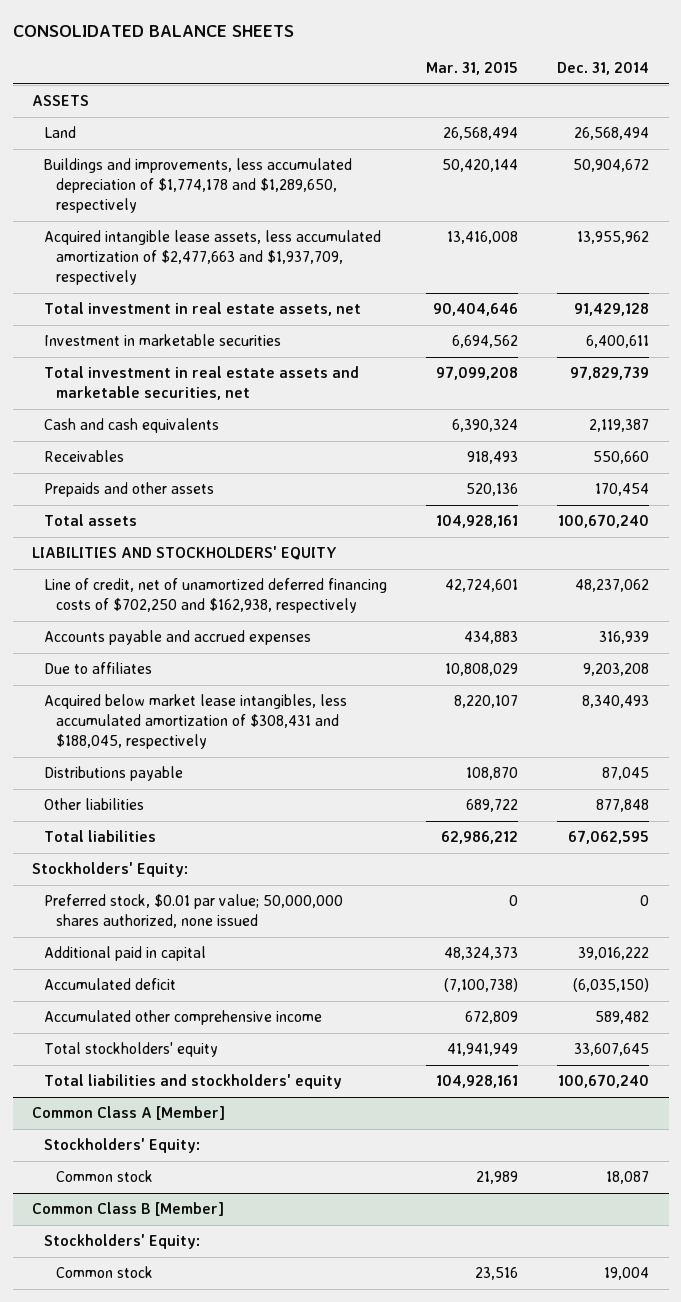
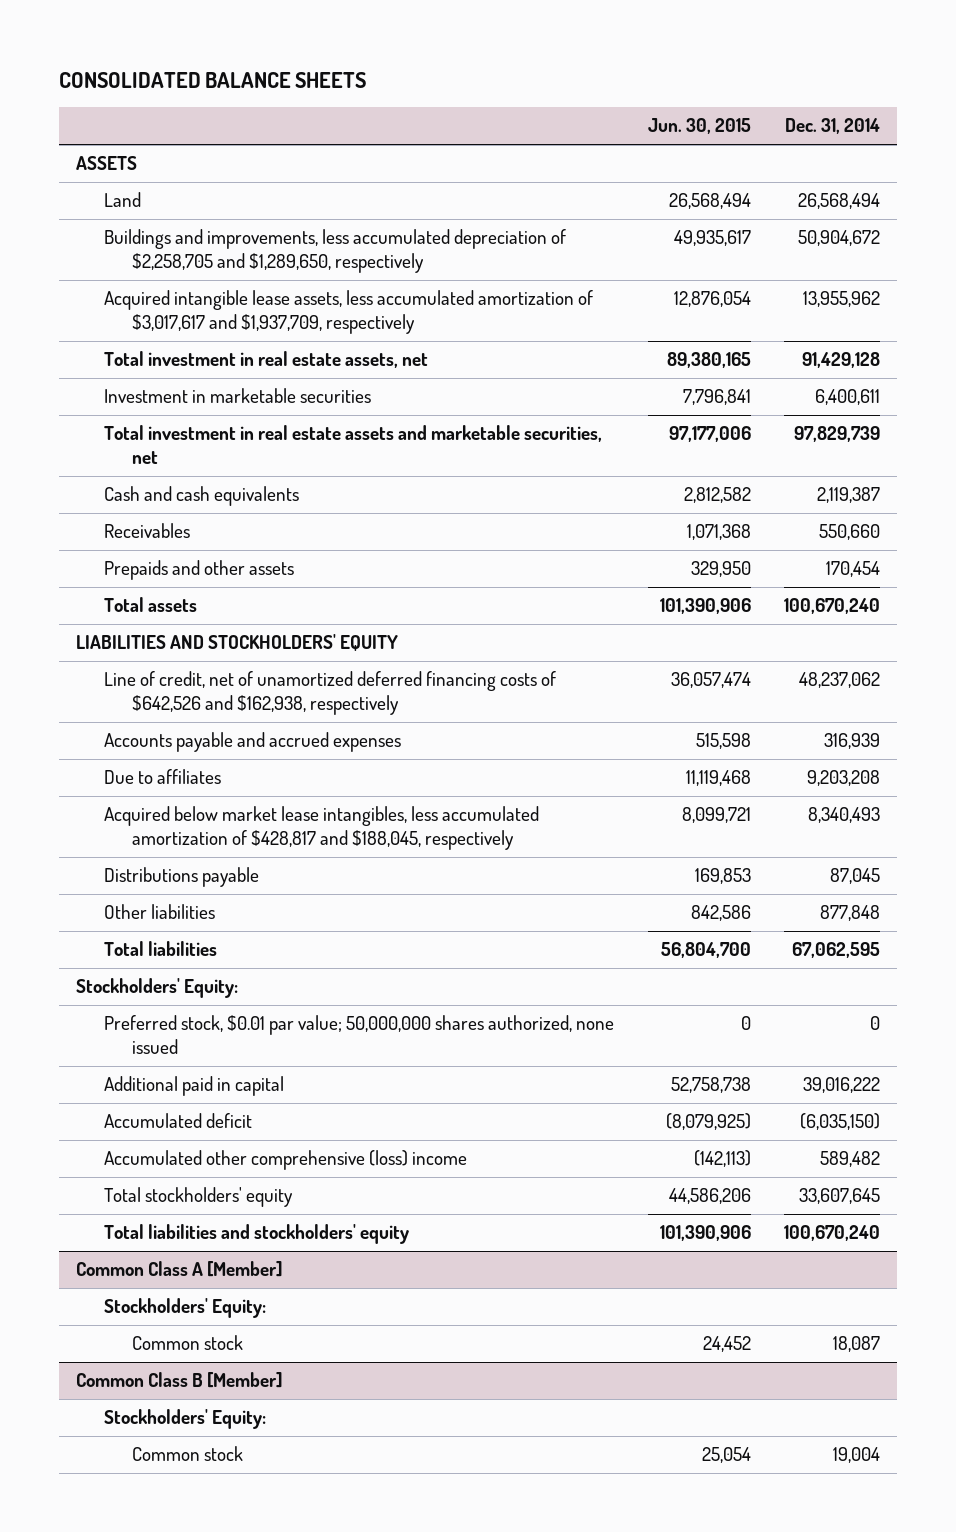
[426,62,519,76] Mar. 31, 2015 -> none
none -> [647,118,751,135] Jun. 30, 2015
[44,158,353,214] Buildings and improvements, less accumulated depreciation of $1,774,178 and $1,289,650, respectively -> [103,229,566,273] Buildings and improvements, less accumulated depreciation of $2,258,705 and $1,289,650, respectively
[44,230,382,286] Acquired intangible lease assets, less accumulated amortization of $2,477,663 and $1,937,709, respectively -> [103,290,593,334] Acquired intangible lease assets, less accumulated amortization of $3,017,617 and $1,937,709, respectively
[44,578,388,614] Line of credit, net of unamortized deferred financing costs of $702,250 and $162,938, respectively -> [103,671,556,715] Line of credit, net of unamortized deferred financing costs of $642,526 and $162,938, respectively
[44,694,348,750] Acquired below market lease intangibles, less accumulated amortization of $308,431 and $188,045, respectively -> [103,806,539,850] Acquired below market lease intangibles, less accumulated amortization of $428,817 and $188,045, respectively
[44,1010,323,1026] Accumulated other comprehensive income -> [103,1150,467,1171] Accumulated other comprehensive (loss) income

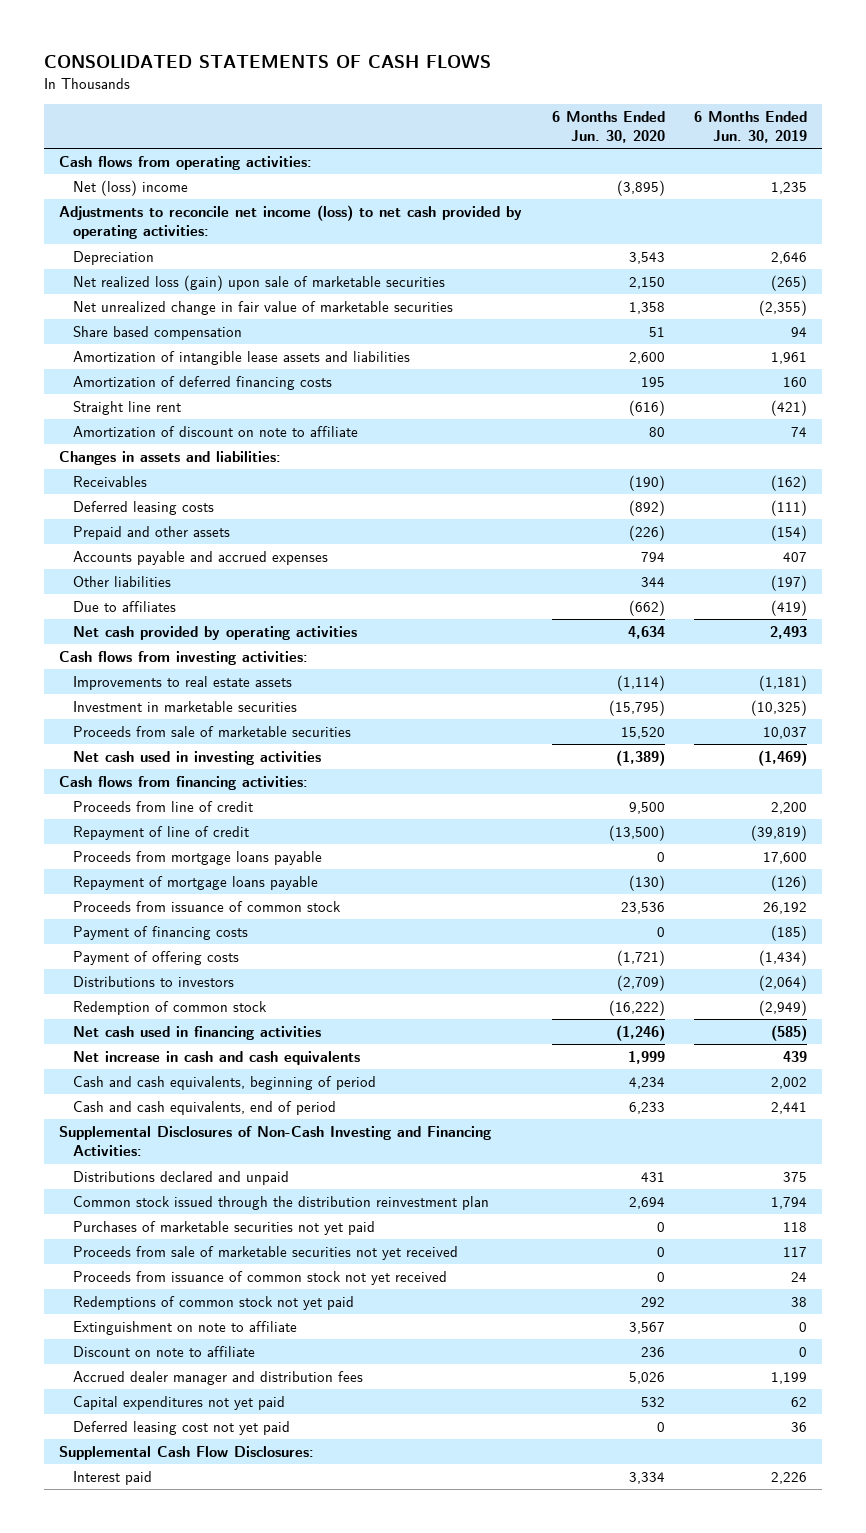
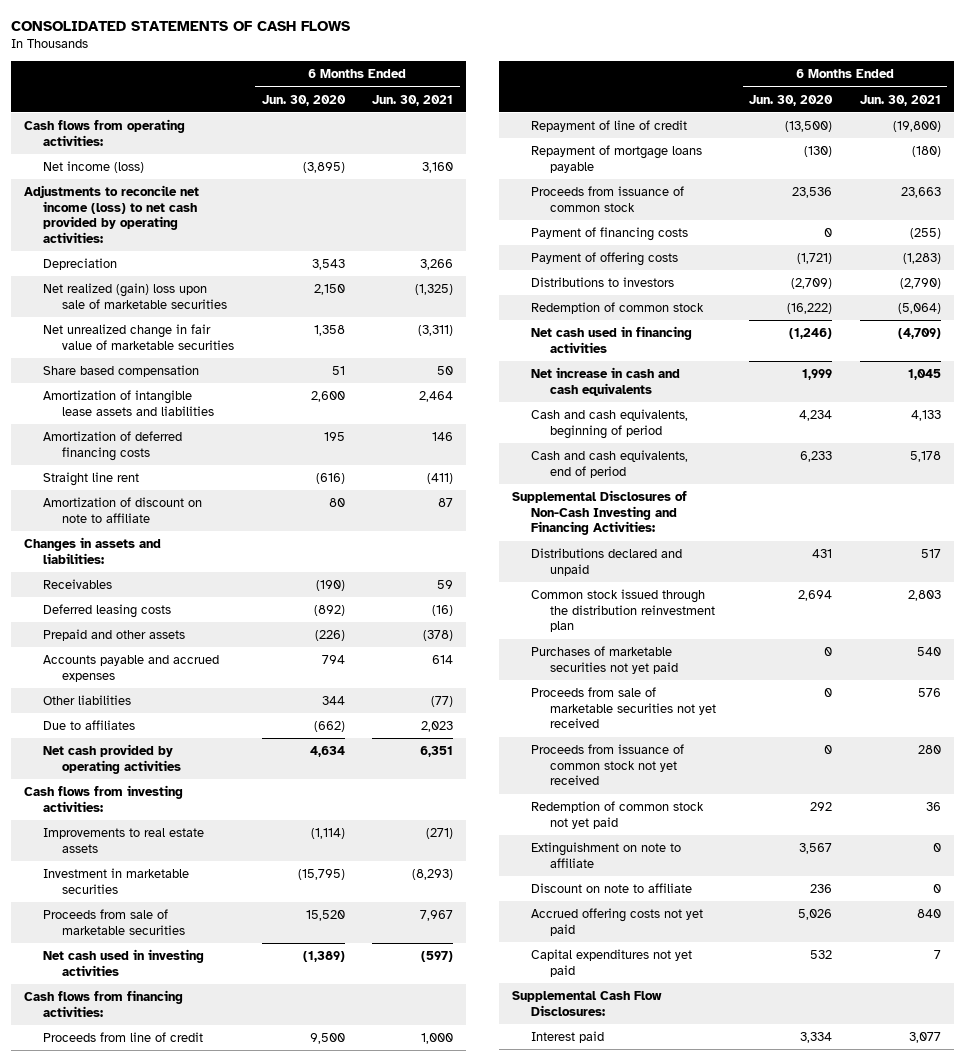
[694,110,808,144] 6 Months Ended Jun. 30, 2019 -> none
none -> [371,94,453,106] Jun. 30, 2021
[72,180,188,197] Net (loss) income -> [43,161,145,174] Net income (loss)
[72,275,445,292] Net realized loss (gain) upon sale of marketable securities -> [43,283,228,309] Net realized (gain) loss upon sale of marketable securities
[72,851,322,866] Proceeds from mortgage loans payable -> none
[72,1296,354,1311] Redemptions of common stock not yet paid -> [531,801,705,829] Redemption of common stock not yet paid
[72,1371,363,1386] Accrued dealer manager and distribution fees -> [531,908,704,936] Accrued offering costs not yet paid
[72,1421,290,1436] Deferred leasing cost not yet paid -> none

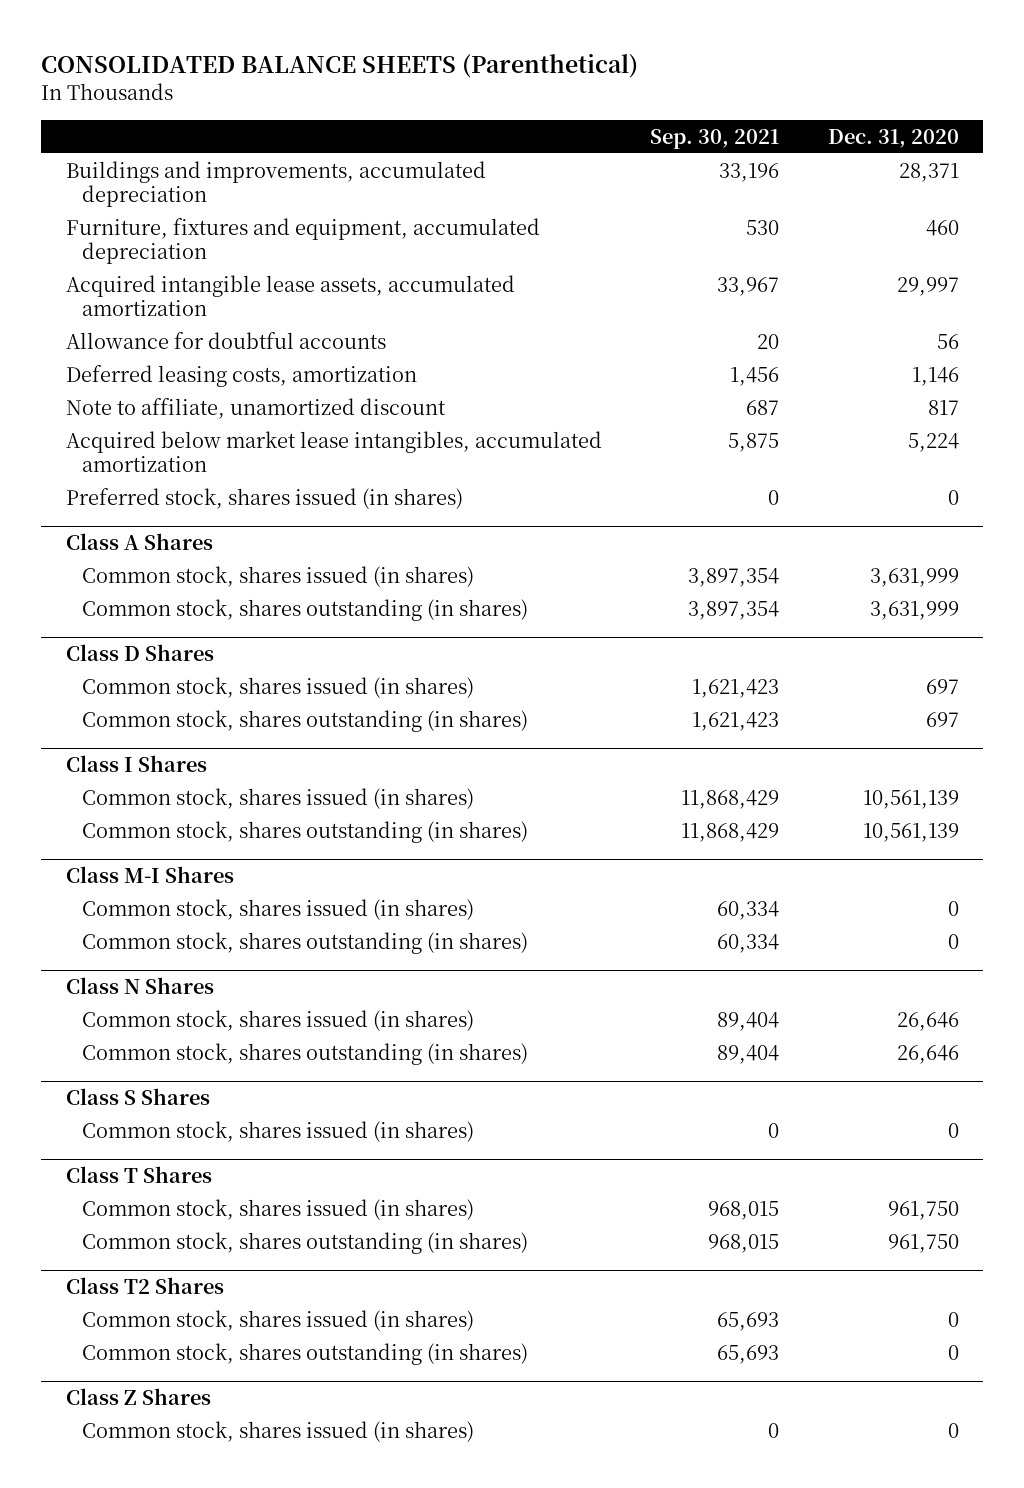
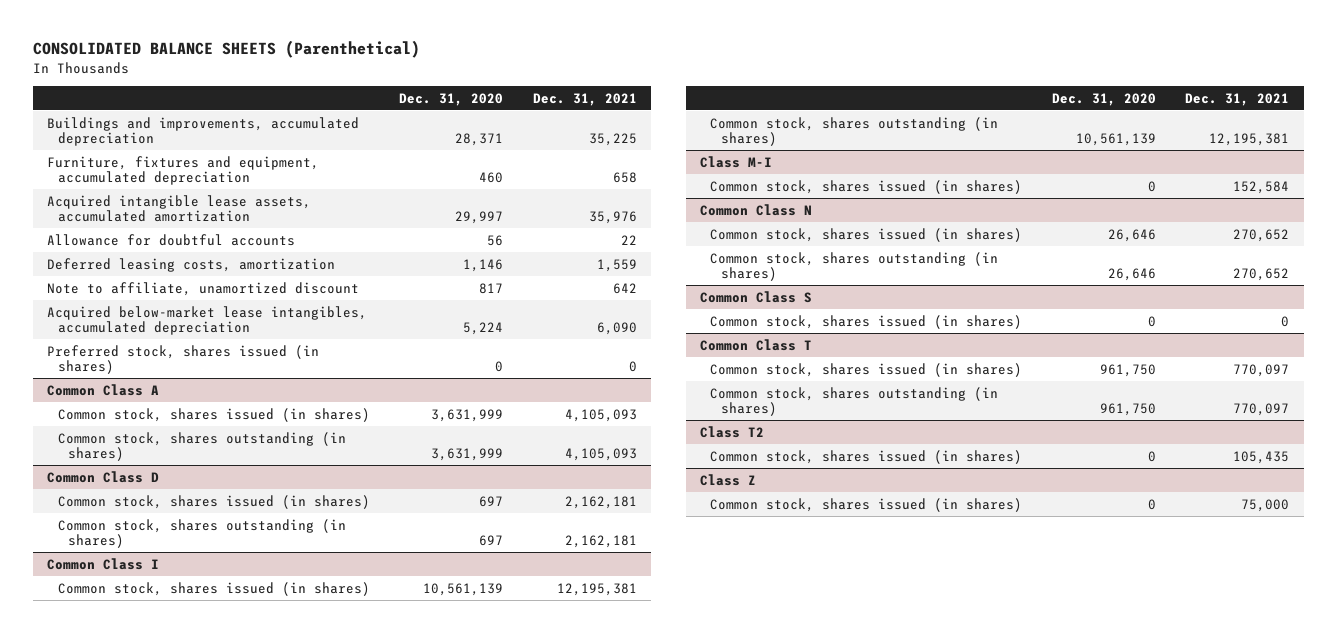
[650,128,780,149] Sep. 30, 2021 -> none
none -> [532,92,637,106] Dec. 31, 2021
[65,430,602,473] Acquired below market lease intangibles, accumulated amortization -> [47,305,368,336] Acquired below-market lease intangibles, accumulated depreciation
[65,532,213,550] Class A Shares -> [47,383,160,396] Common Class A
[65,643,214,661] Class D Shares -> [47,470,160,483] Common Class D
[65,754,207,772] Class I Shares -> [47,557,160,570] Common Class I
[65,865,234,883] Class M-I Shares -> [700,155,773,168] Class M-I
[82,931,529,954] Common stock, shares outstanding (in shares) -> none
[65,976,214,994] Class N Shares -> [700,203,813,216] Common Class N
[65,1087,210,1105] Class S Shares -> [700,290,813,303] Common Class S
[65,1165,212,1183] Class T Shares -> [700,338,813,351] Common Class T
[65,1276,224,1294] Class T2 Shares -> [700,425,765,438] Class T2
[82,1342,529,1365] Common stock, shares outstanding (in shares) -> none
[65,1387,211,1405] Class Z Shares -> [700,473,757,486] Class Z

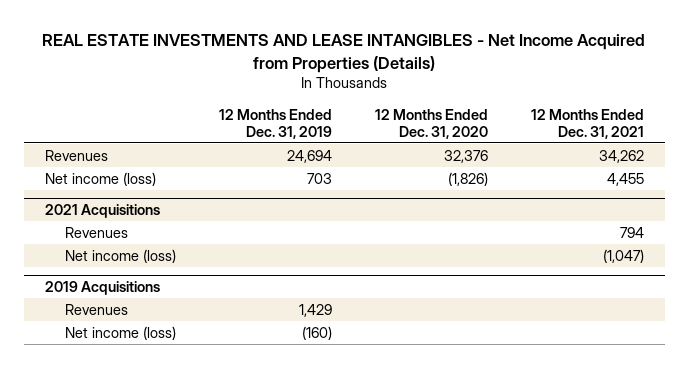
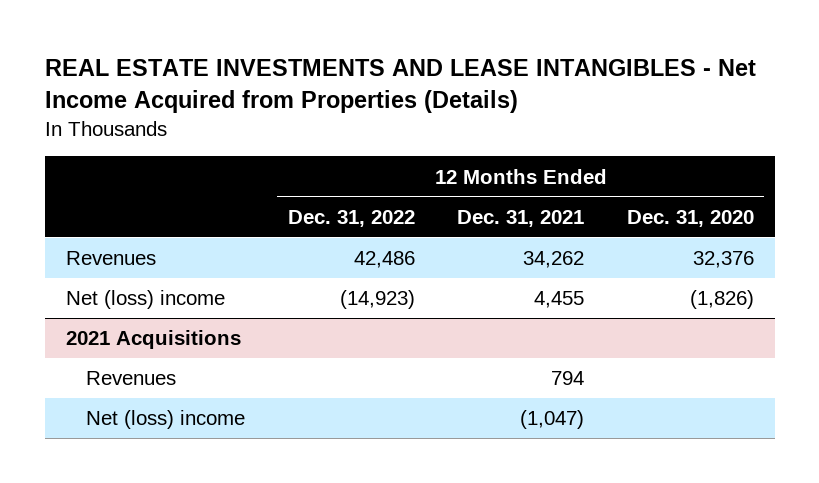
[218,108,332,139] 12 Months Ended Dec. 31, 2019 -> none
none -> [287,209,415,227] Dec. 31, 2022
[45,171,157,186] Net income (loss) -> [65,290,225,310] Net (loss) income
[45,281,161,296] 2019 Acquisitions -> none
[64,303,128,315] Revenues -> none
[64,325,176,340] Net income (loss) -> none
[64,248,176,263] Net income (loss) -> [86,410,246,430] Net (loss) income

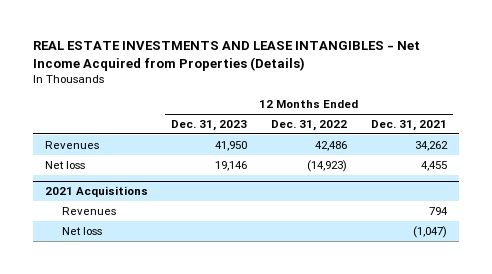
[626,209,754,227] Dec. 31, 2020 -> none
none -> [171,119,248,131] Dec. 31, 2023
[65,290,225,310] Net (loss) income -> [44,160,85,169] Net loss
[86,410,246,430] Net (loss) income -> [61,226,102,235] Net loss

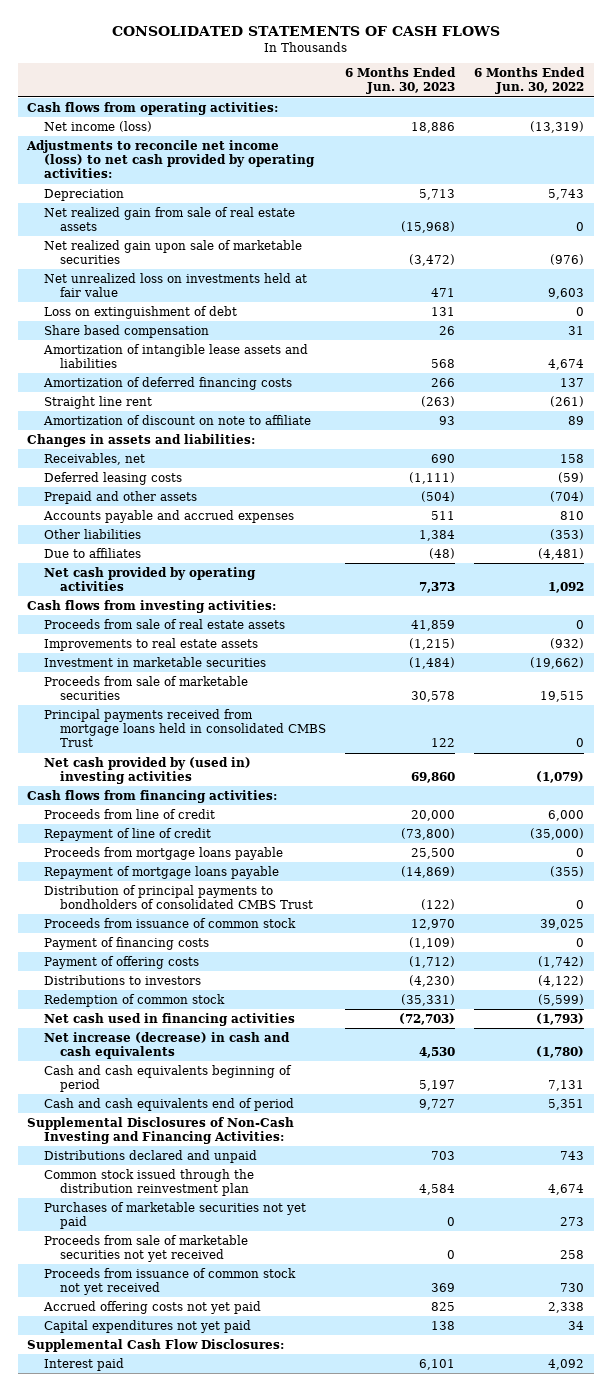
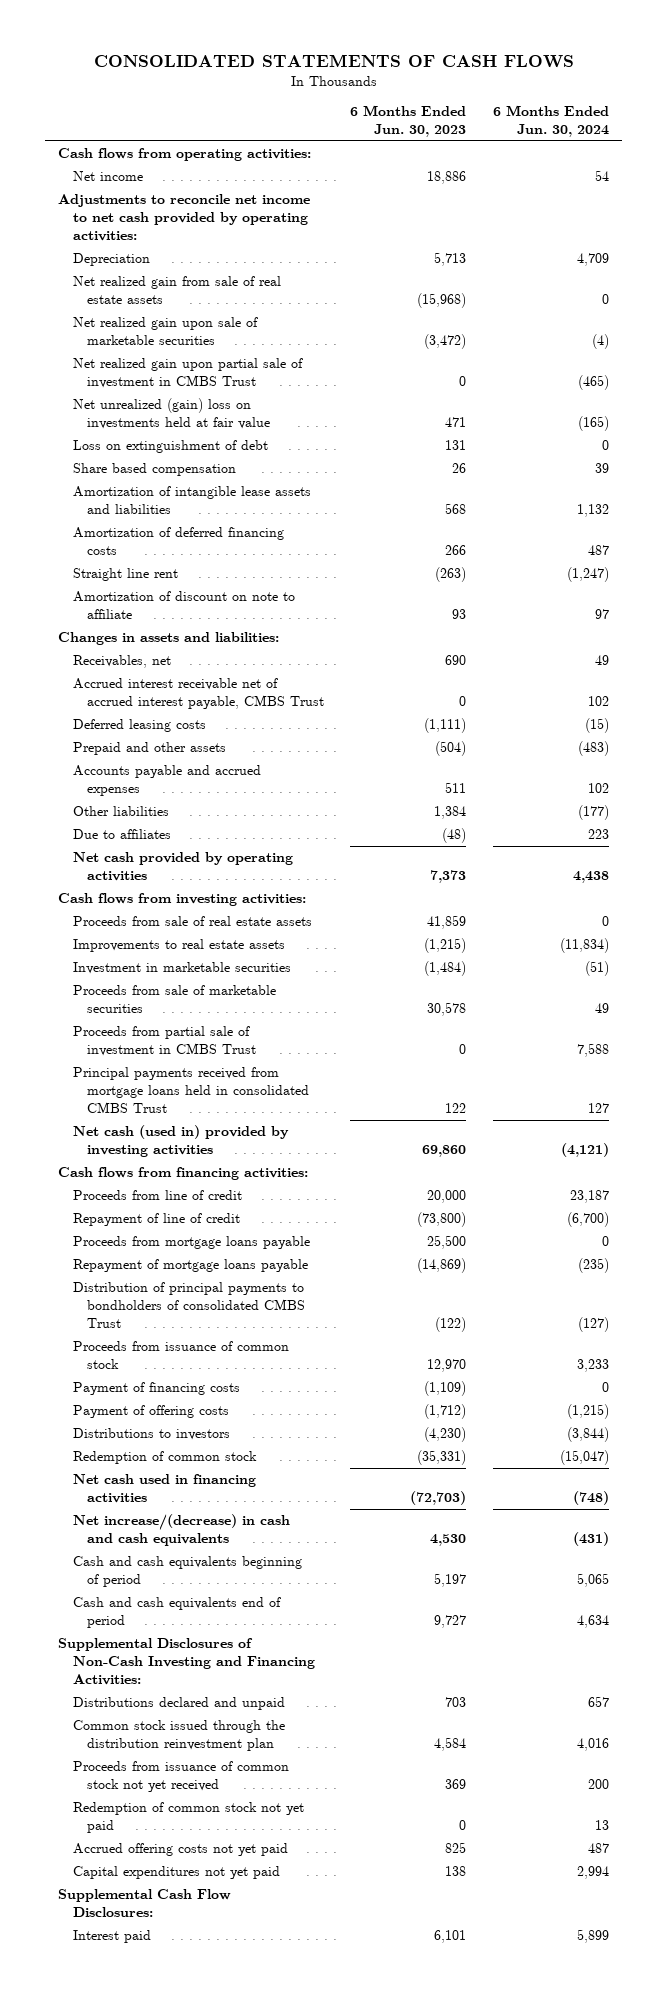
[474,66,586,95] 6 Months Ended Jun. 30, 2022 -> none
none -> [492,105,609,138] 6 Months Ended Jun. 30, 2024
[43,120,152,132] Net income (loss) -> [72,171,143,182] Net income
[26,139,315,179] Adjustments to reconcile net income (loss) to net cash provided by operating activities: -> [58,194,311,242] Adjustments to reconcile net income to net cash provided by operating activities:
none -> [72,358,303,389] Net realized gain upon partial sale of investment in CMBS Trust
[43,272,307,298] Net unrealized loss on investments held at fair value -> [72,398,270,430] Net unrealized (gain) loss on investments held at fair value
none -> [72,678,324,710] Accrued interest receivable net of accrued interest payable, CMBS Trust
none -> [72,1026,256,1057] Proceeds from partial sale of investment in CMBS Trust
[43,756,251,785] Net cash provided by (used in) investing activities -> [72,1125,289,1158] Net cash (used in) provided by investing activities
[43,1031,290,1060] Net increase (decrease) in cash and cash equivalents -> [72,1514,290,1547] Net increase/(decrease) in cash and cash equivalents
[43,1201,306,1230] Purchases of marketable securities not yet paid -> none
[43,1234,248,1263] Proceeds from sale of marketable securities not yet received -> none
none -> [72,1802,304,1834] Redemption of common stock not yet paid

